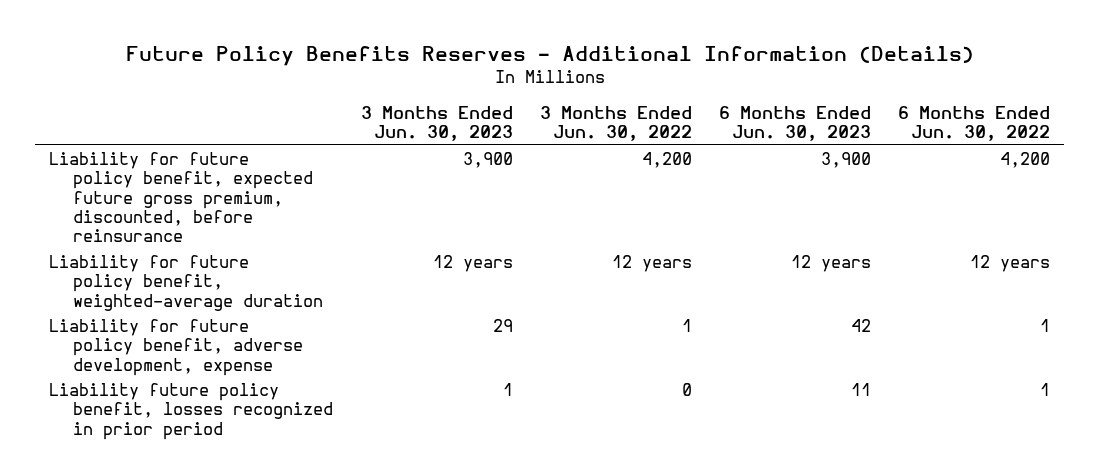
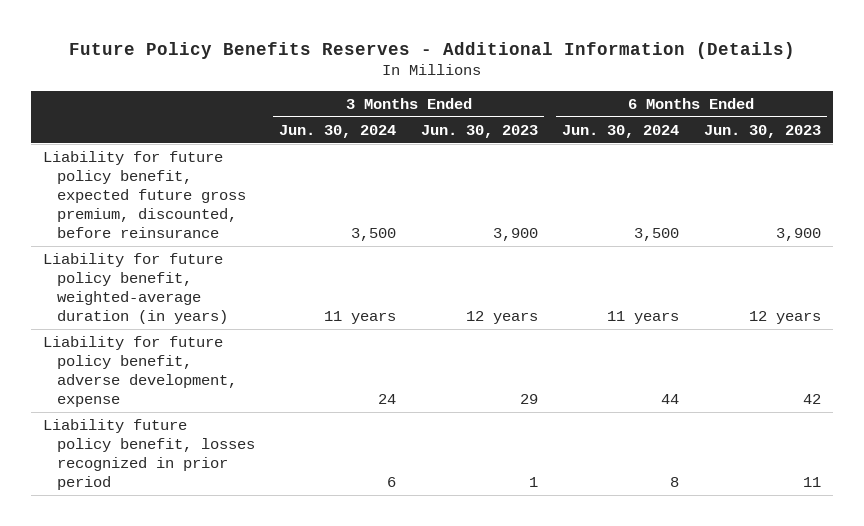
[539,105,692,142] 3 Months Ended Jun. 30, 2022 -> none
[898,105,1051,142] 6 Months Ended Jun. 30, 2022 -> none
none -> [279,124,397,138] Jun. 30, 2024
none -> [562,124,680,138] Jun. 30, 2024
[48,255,324,311] Liability for future policy benefit, weighted-average duration -> [43,253,228,325] Liability for future policy benefit, weighted-average duration (in years)

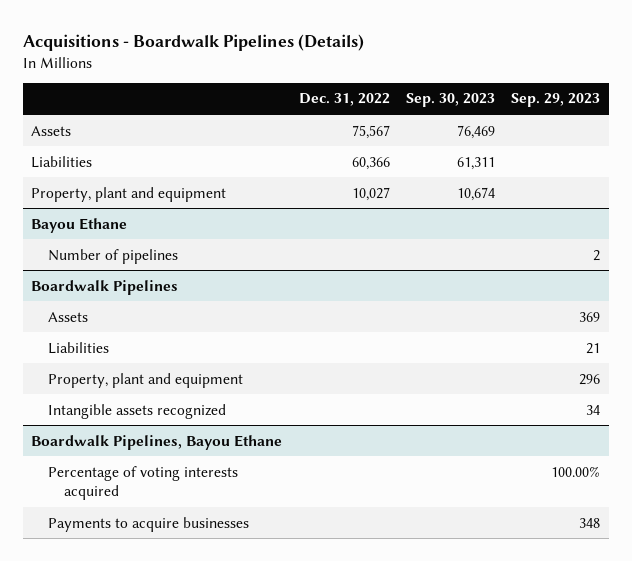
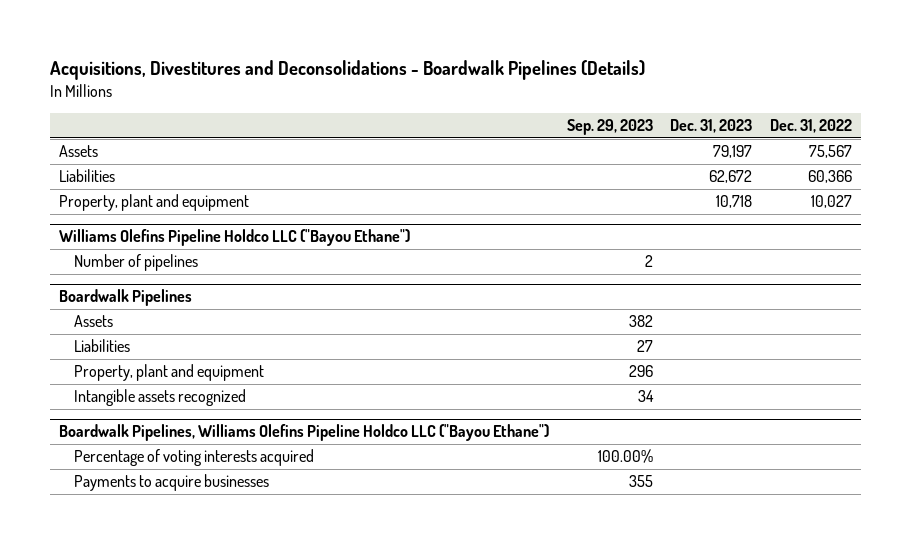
[23,33,365,51] Acquisitions - Boardwalk Pipelines (Details) -> [50,60,646,81] Acquisitions, Divestitures and Deconsolidations - Boardwalk Pipelines (Details)
[406,93,496,108] Sep. 30, 2023 -> none
none -> [670,119,753,134] Dec. 31, 2023
[31,217,128,233] Bayou Ethane -> [59,229,411,247] Williams Olefins Pipeline Holdco LLC ("Bayou Ethane")
[579,311,601,322] 369 -> [628,315,653,328] 382
[586,342,601,354] 21 -> [636,340,653,353] 27
[31,434,283,450] Boardwalk Pipelines, Bayou Ethane -> none
none -> [59,424,550,442] Boardwalk Pipelines, Williams Olefins Pipeline Holdco LLC ("Bayou Ethane")
[579,517,601,528] 348 -> [628,475,653,488] 355

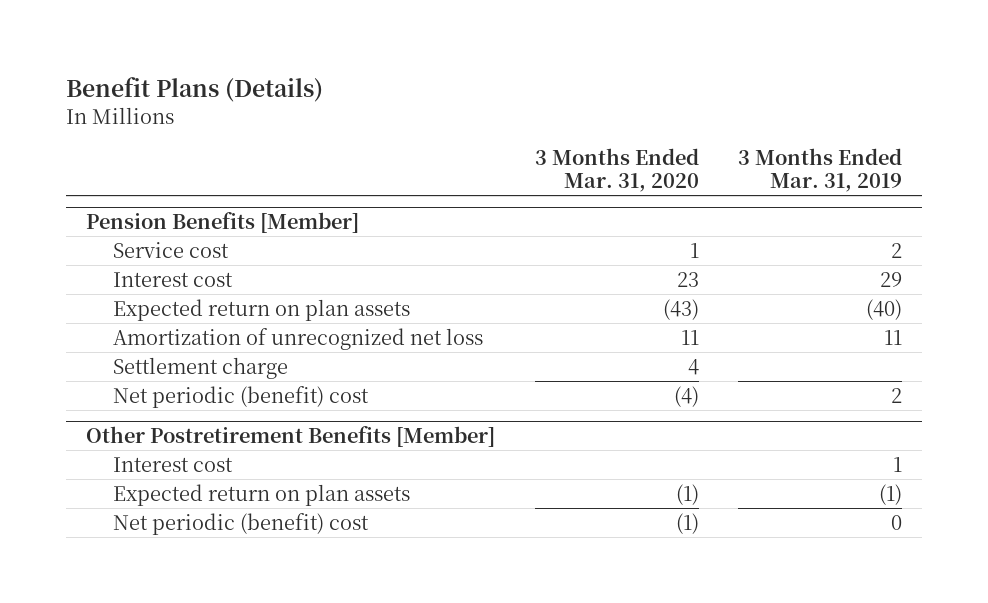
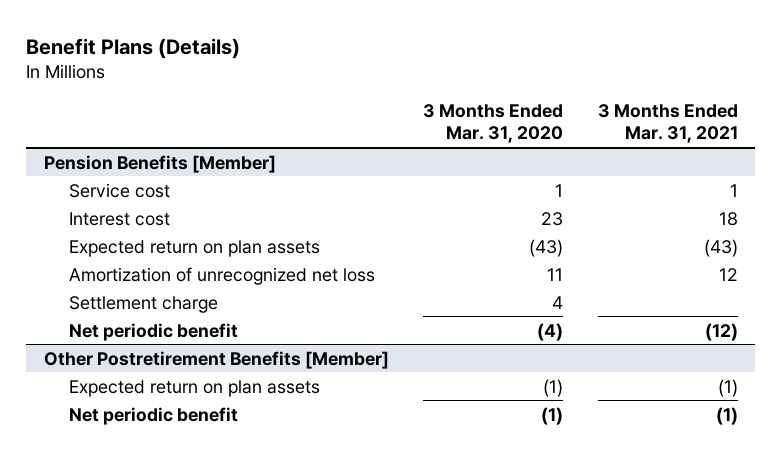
[738,148,903,193] 3 Months Ended Mar. 31, 2019 -> none
none -> [597,103,738,144] 3 Months Ended Mar. 31, 2021
[112,385,369,408] Net periodic (benefit) cost -> [69,322,239,341] Net periodic benefit
[112,456,233,472] Interest cost -> none
[112,512,369,535] Net periodic (benefit) cost -> [69,406,239,425] Net periodic benefit

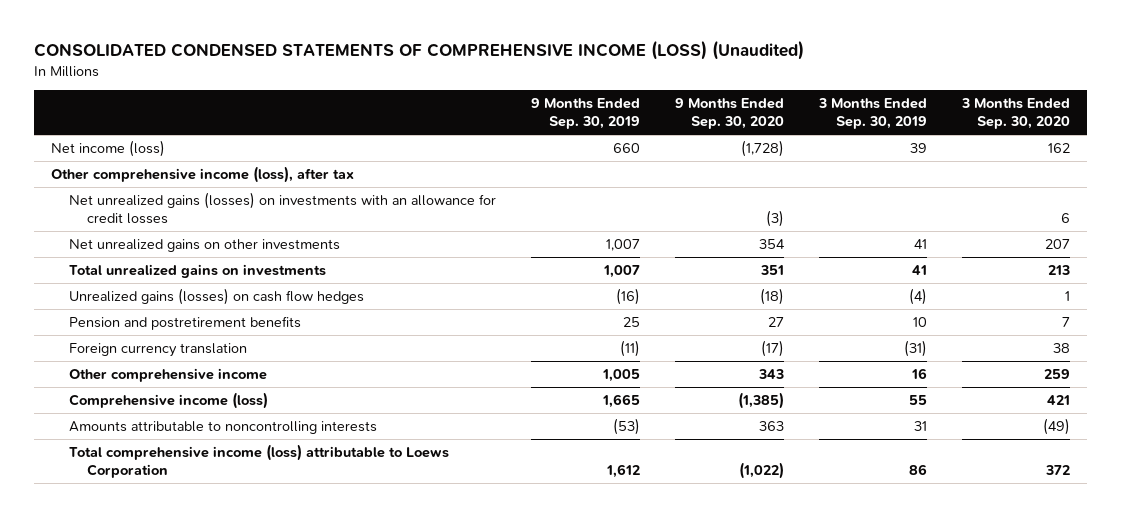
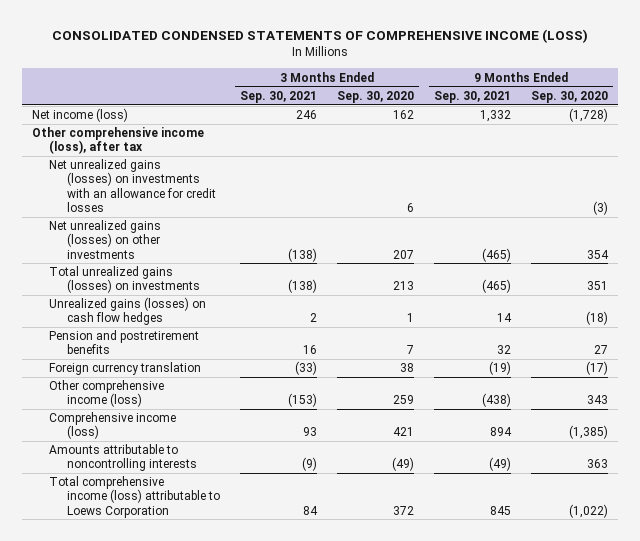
[33,40,804,61] CONSOLIDATED CONDENSED STATEMENTS OF COMPREHENSIVE INCOME (LOSS) (Unaudited) -> [51,29,588,44] CONSOLIDATED CONDENSED STATEMENTS OF COMPREHENSIVE INCOME (LOSS)
[530,98,640,130] 9 Months Ended Sep. 30, 2019 -> none
[817,98,927,130] 3 Months Ended Sep. 30, 2019 -> none
none -> [240,90,318,103] Sep. 30, 2021
none -> [434,90,512,103] Sep. 30, 2021
[69,238,341,252] Net unrealized gains on other investments -> [49,220,162,259] Net unrealized gains (losses) on other investments
[69,263,327,278] Total unrealized gains on investments -> [49,266,201,294] Total unrealized gains (losses) on investments
[69,367,268,382] Other comprehensive income -> [49,380,165,408] Other comprehensive income (loss)

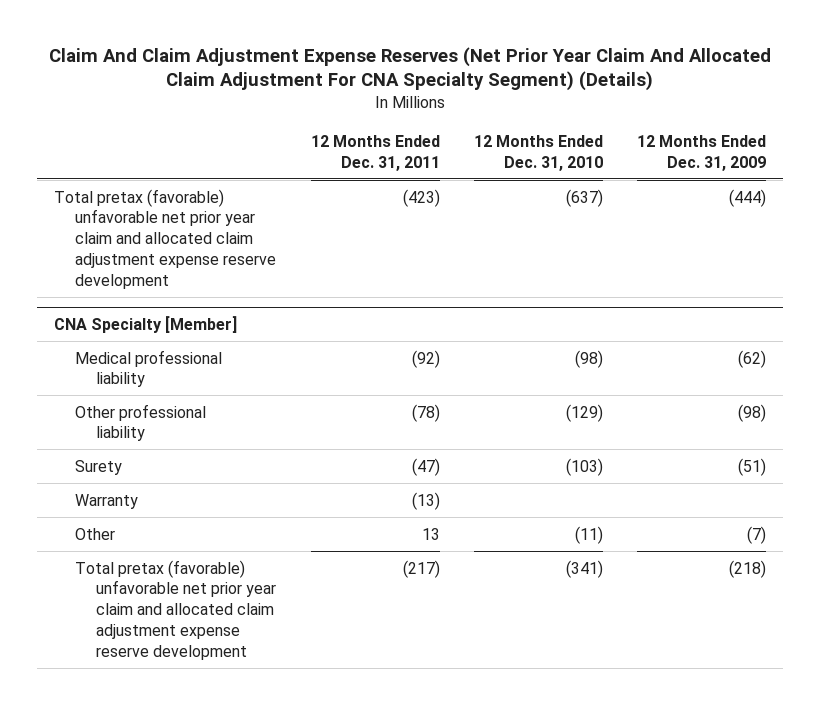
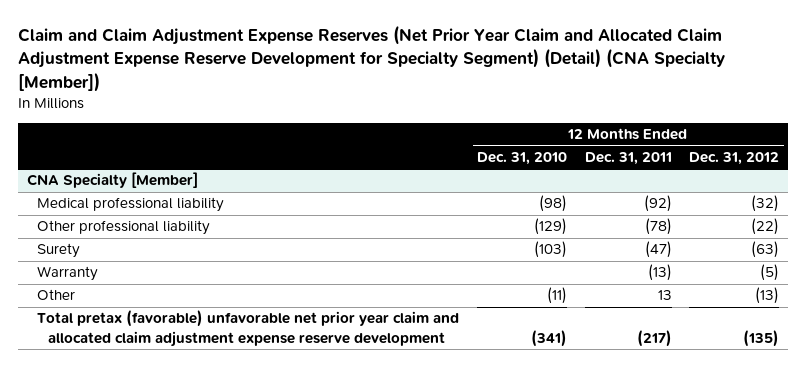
[48,46,771,92] Claim And Claim Adjustment Expense Reserves (Net Prior Year Claim And Allocated Claim Adjustment For CNA Specialty Segment) (Details) -> [17,25,725,92] Claim and Claim Adjustment Expense Reserves (Net Prior Year Claim and Allocated Claim Adjustment Expense Reserve Development for Specialty Segment) (Detail) (CNA Specialty [Member])
[636,134,766,171] 12 Months Ended Dec. 31, 2009 -> none
none -> [689,152,780,166] Dec. 31, 2012
[53,188,276,289] Total pretax (favorable) unfavorable net prior year claim and allocated claim adjustment expense reserve development -> none

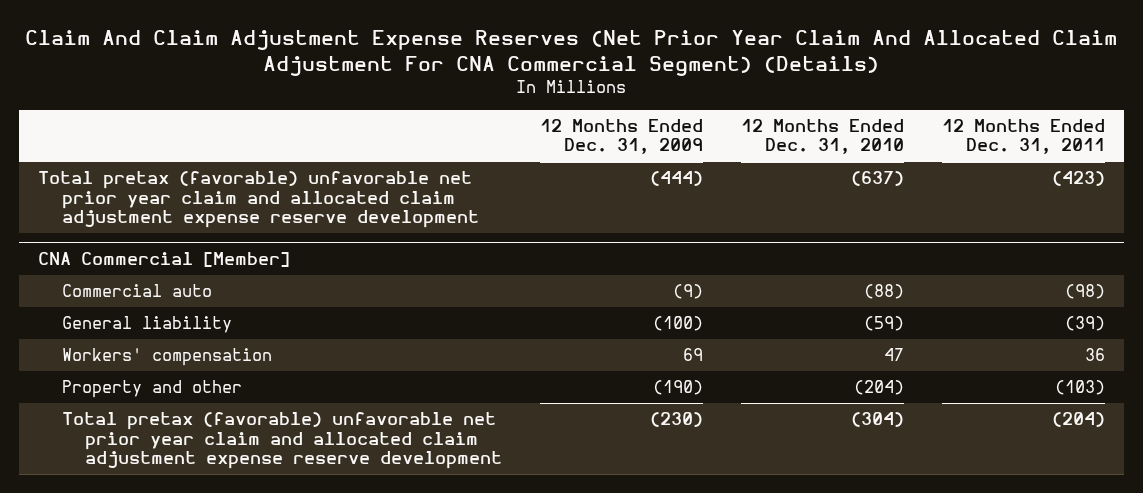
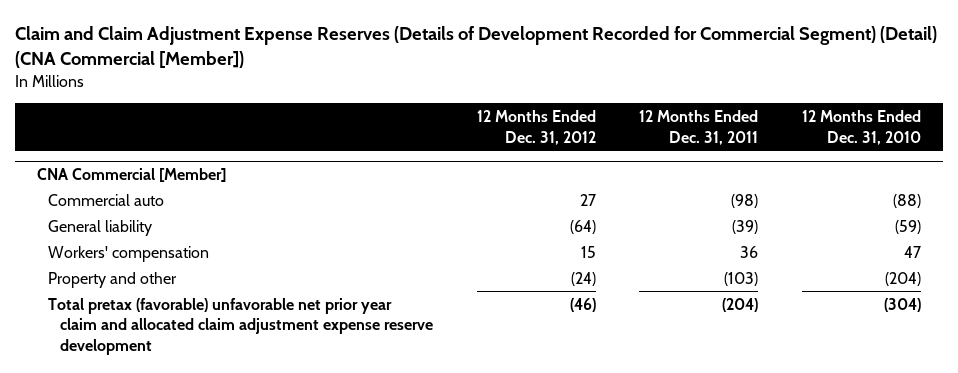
[25,29,1118,76] Claim And Claim Adjustment Expense Reserves (Net Prior Year Claim And Allocated Claim Adjustment For CNA Commercial Segment) (Details) -> [14,26,937,69] Claim and Claim Adjustment Expense Reserves (Details of Development Recorded for Commercial Segment) (Detail) (CNA Commercial [Member])
[540,119,704,155] 12 Months Ended Dec. 31, 2009 -> none
none -> [476,110,596,145] 12 Months Ended Dec. 31, 2012
[37,171,479,229] Total pretax (favorable) unfavorable net prior year claim and allocated claim adjustment expense reserve development -> none

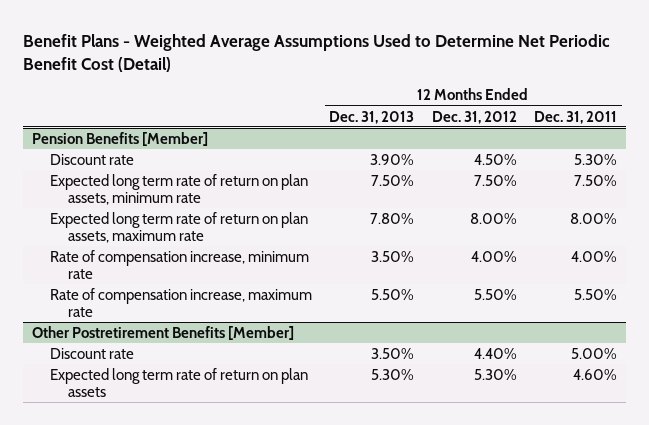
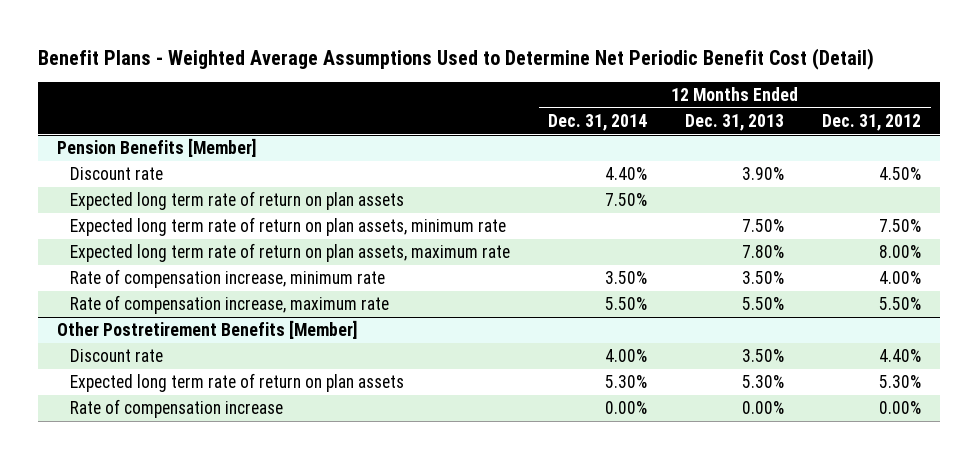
[534,110,618,124] Dec. 31, 2011 -> none
none -> [548,113,648,131] Dec. 31, 2014
none -> [69,191,404,211] Expected long term rate of return on plan assets
none -> [69,399,283,419] Rate of compensation increase

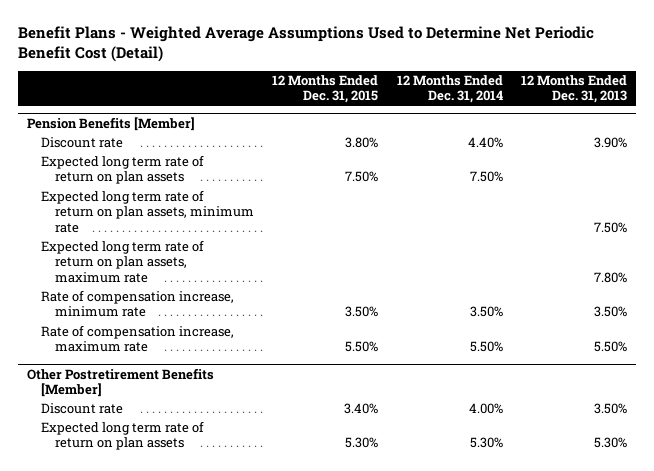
[822,113,922,131] Dec. 31, 2012 -> none
none -> [272,75,379,104] 12 Months Ended Dec. 31, 2015
[69,399,283,419] Rate of compensation increase -> none

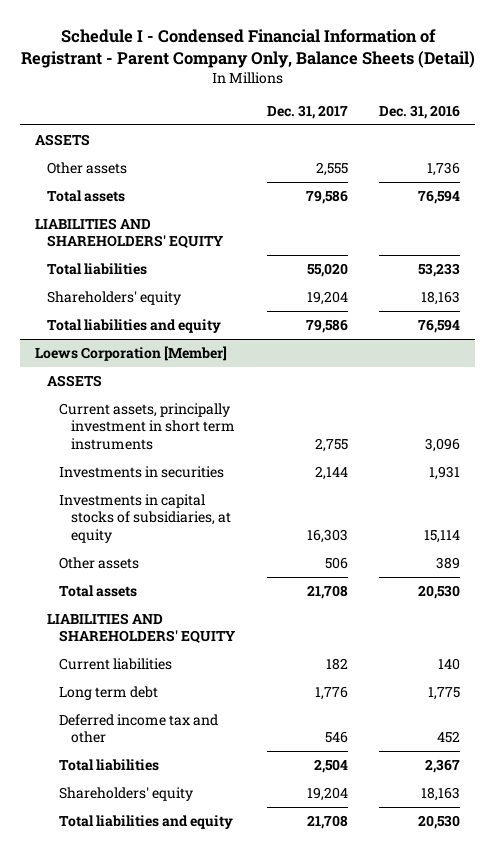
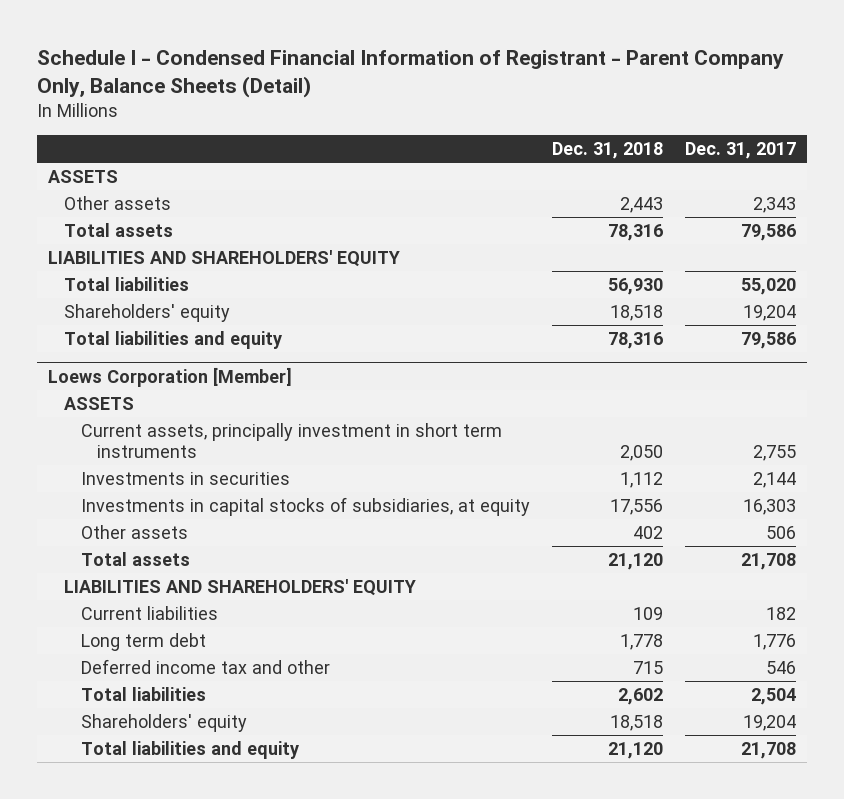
[378,104,460,119] Dec. 31, 2016 -> none
none -> [551,142,663,160] Dec. 31, 2018
[315,161,348,176] 2,555 -> [753,196,797,213] 2,343

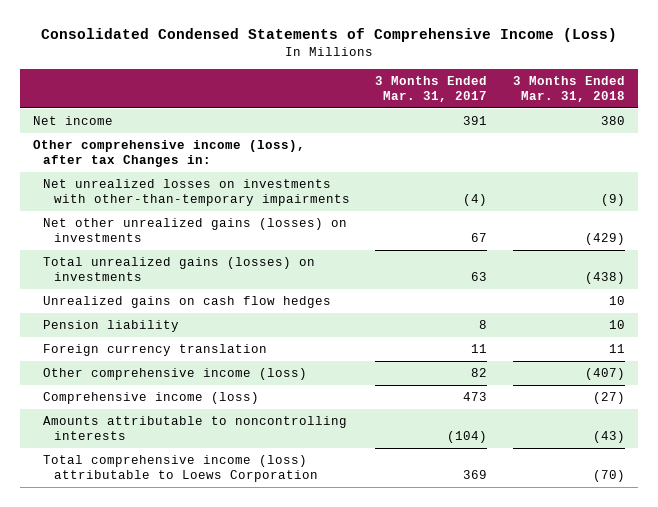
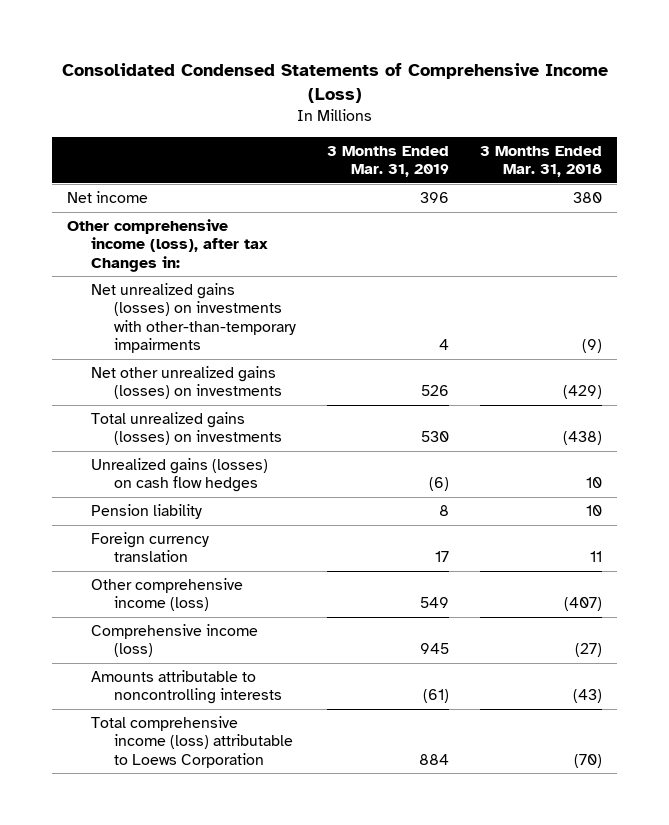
[375,75,488,102] 3 Months Ended Mar. 31, 2017 -> none
none -> [327,145,450,178] 3 Months Ended Mar. 31, 2019
[43,179,350,207] Net unrealized losses on investments with other-than-temporary impairments -> [90,283,297,354] Net unrealized gains (losses) on investments with other-than-temporary impairments
[43,296,332,309] Unrealized gains on cash flow hedges -> [90,458,268,493] Unrealized gains (losses) on cash flow hedges

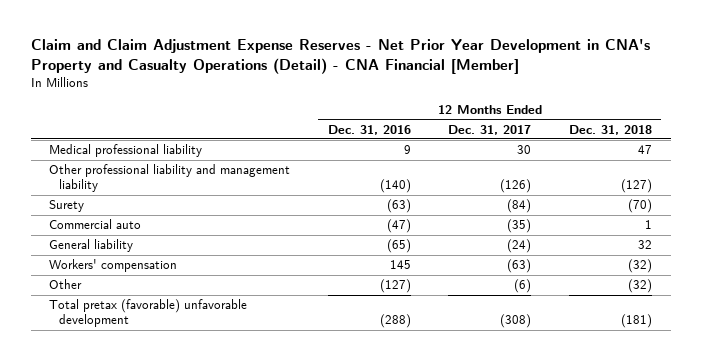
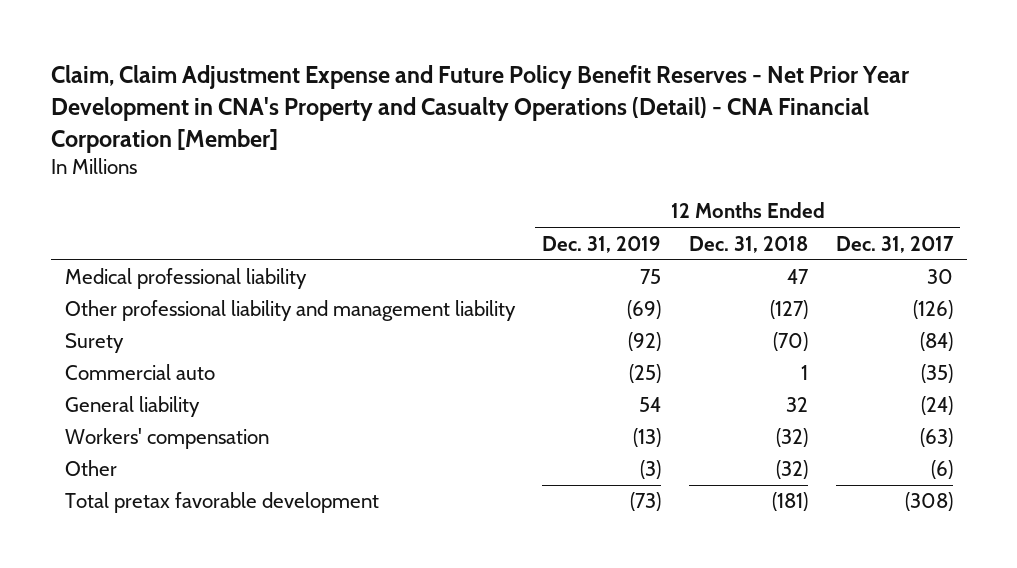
[30,39,650,74] Claim and Claim Adjustment Expense Reserves - Net Prior Year Development in CNA's Property and Casualty Operations (Detail) - CNA Financial [Member] -> [50,64,910,153] Claim, Claim Adjustment Expense and Future Policy Benefit Reserves - Net Prior Year Development in CNA's Property and Casualty Operations (Detail) - CNA Financial Corporation [Member]
[327,124,411,135] Dec. 31, 2016 -> none
none -> [542,235,662,253] Dec. 31, 2019
[49,299,248,328] Total pretax (favorable) unfavorable development -> [64,492,379,514] Total pretax favorable development

